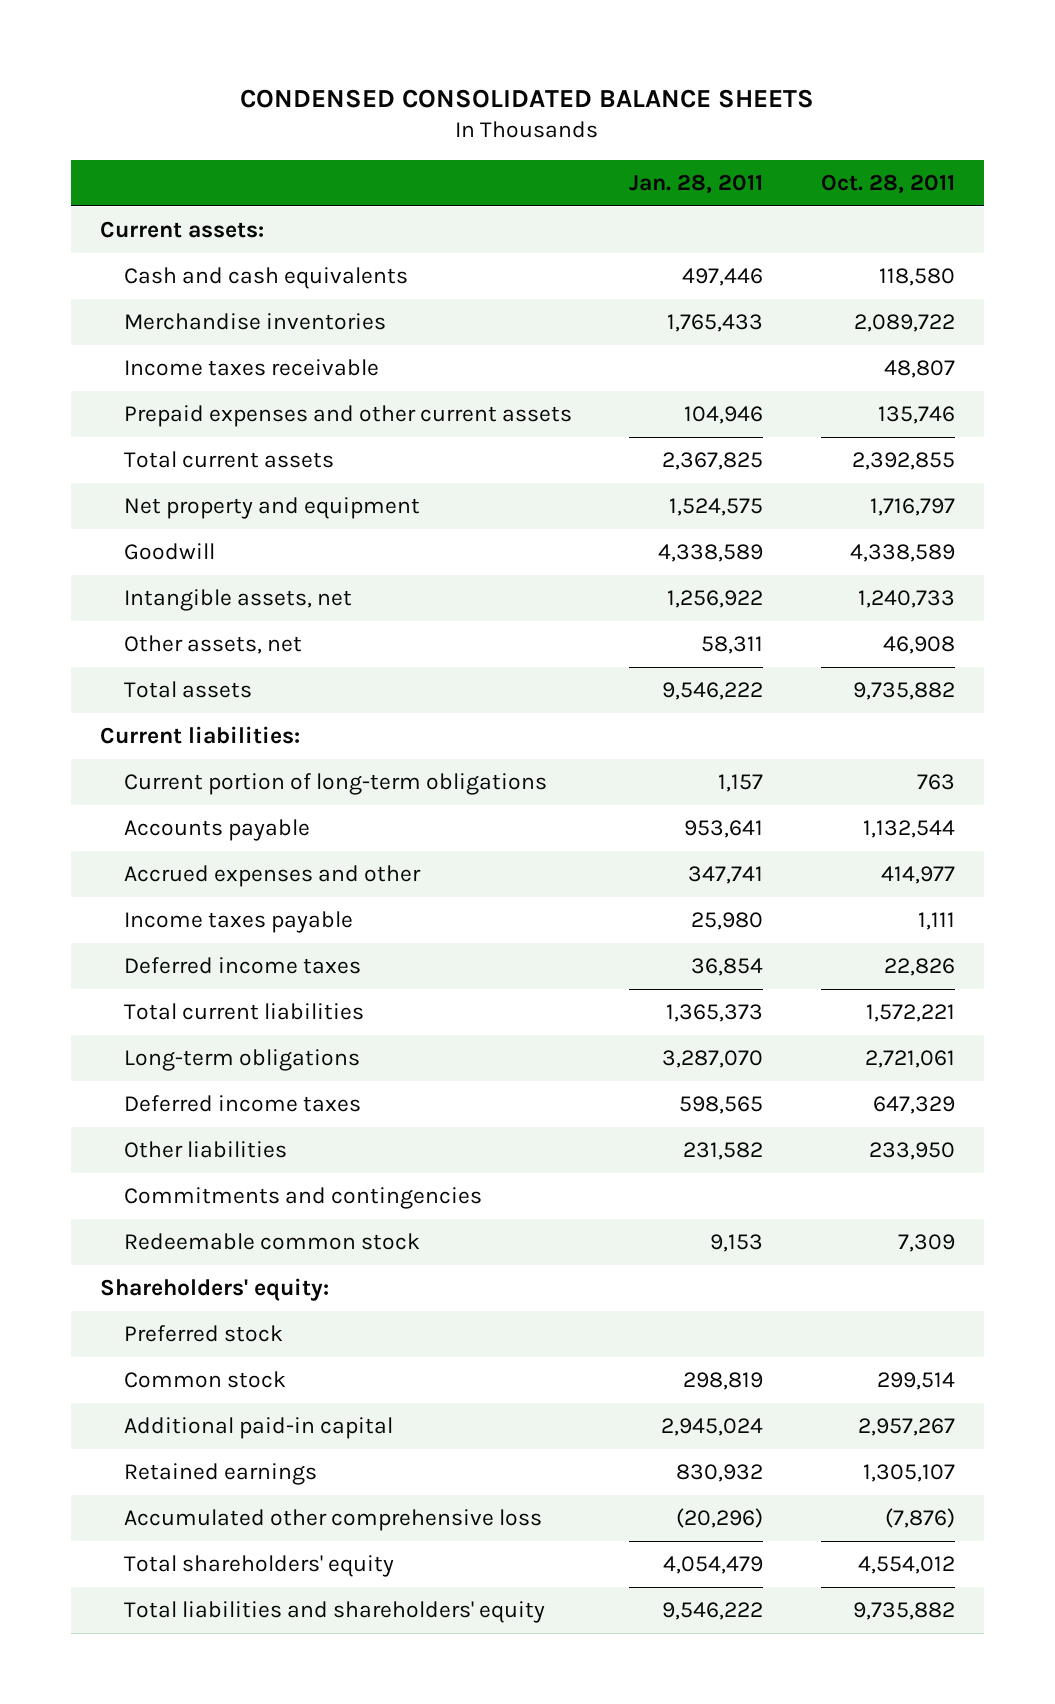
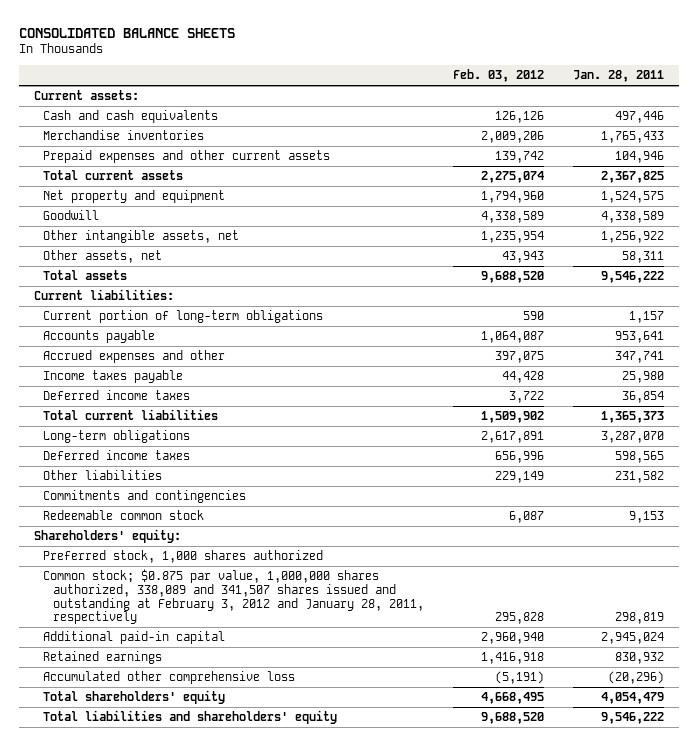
[240,88,815,108] CONDENSED CONSOLIDATED BALANCE SHEETS -> [19,27,236,38] CONSOLIDATED BALANCE SHEETS
[820,174,955,195] Oct. 28, 2011 -> none
none -> [452,69,544,83] Feb. 03, 2012
[123,358,379,376] Income taxes receivable -> none
[123,588,352,611] Intangible assets, net -> [43,230,240,244] Other intangible assets, net
[123,1324,283,1342] Preferred stock -> [43,550,324,564] Preferred stock, 1,000 shares authorized
[123,1370,286,1388] Common stock -> [43,569,424,625] Common stock; $0.875 par value, 1,000,000 shares authorized, 338,089 and 341,507 shares issued and outstanding at February 3, 2012 and January 28, 2011, respectively

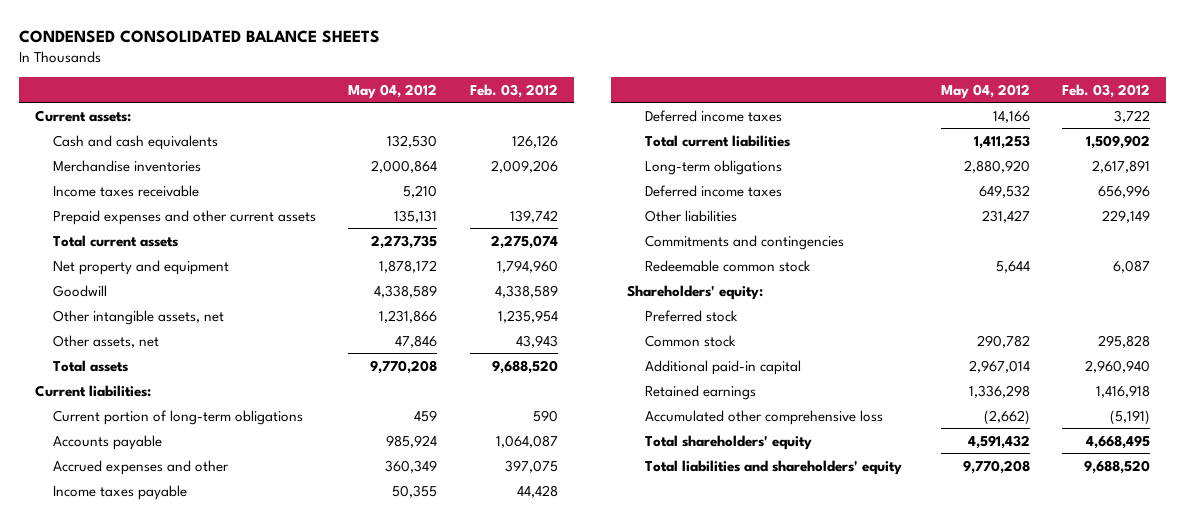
[19,27,236,38] CONSOLIDATED BALANCE SHEETS -> [18,30,380,44] CONDENSED CONSOLIDATED BALANCE SHEETS
[573,70,665,83] Jan. 28, 2011 -> none
none -> [348,83,438,99] May 04, 2012
none -> [52,184,199,197] Income taxes receivable
[43,550,324,564] Preferred stock, 1,000 shares authorized -> [645,309,739,322] Preferred stock
[43,569,424,625] Common stock; $0.875 par value, 1,000,000 shares authorized, 338,089 and 341,507 shares issued and outstanding at February 3, 2012 and January 28, 2011, respectively -> [645,334,737,347] Common stock

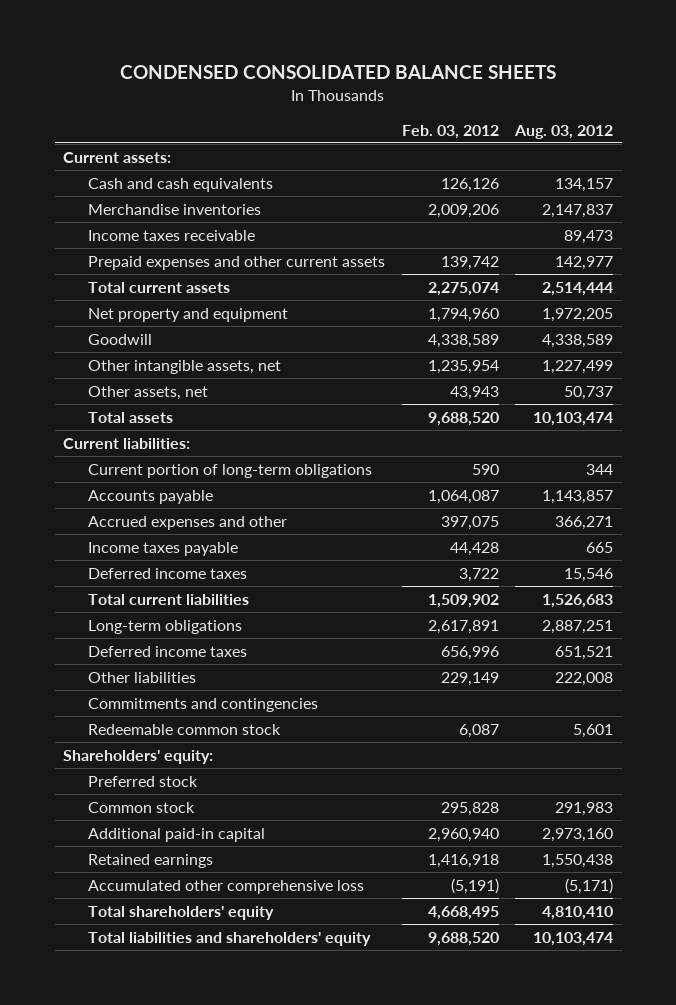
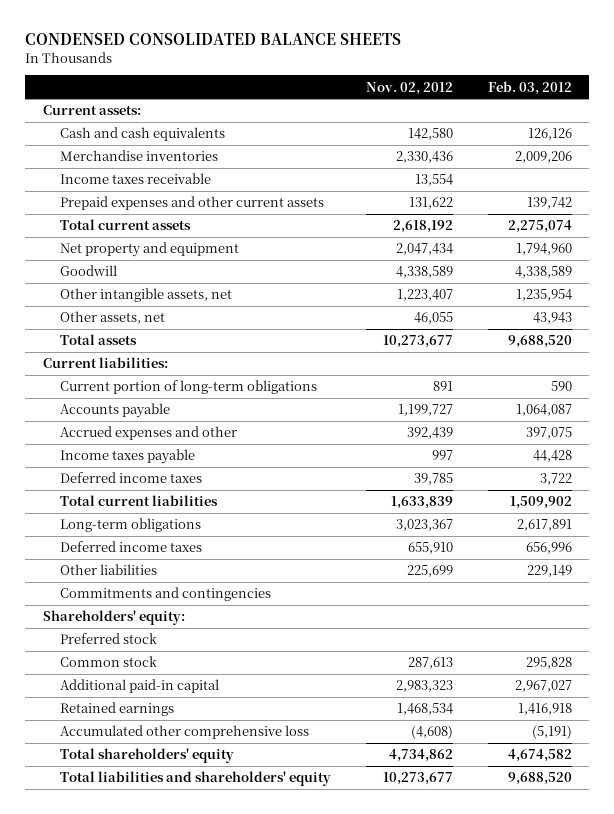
[514,124,614,139] Aug. 03, 2012 -> none
none -> [365,81,453,95] Nov. 02, 2012
[88,723,282,735] Redeemable common stock -> none
[427,827,499,842] 2,960,940 -> [514,680,572,693] 2,967,027
[427,905,499,920] 4,668,495 -> [507,749,572,763] 4,674,582

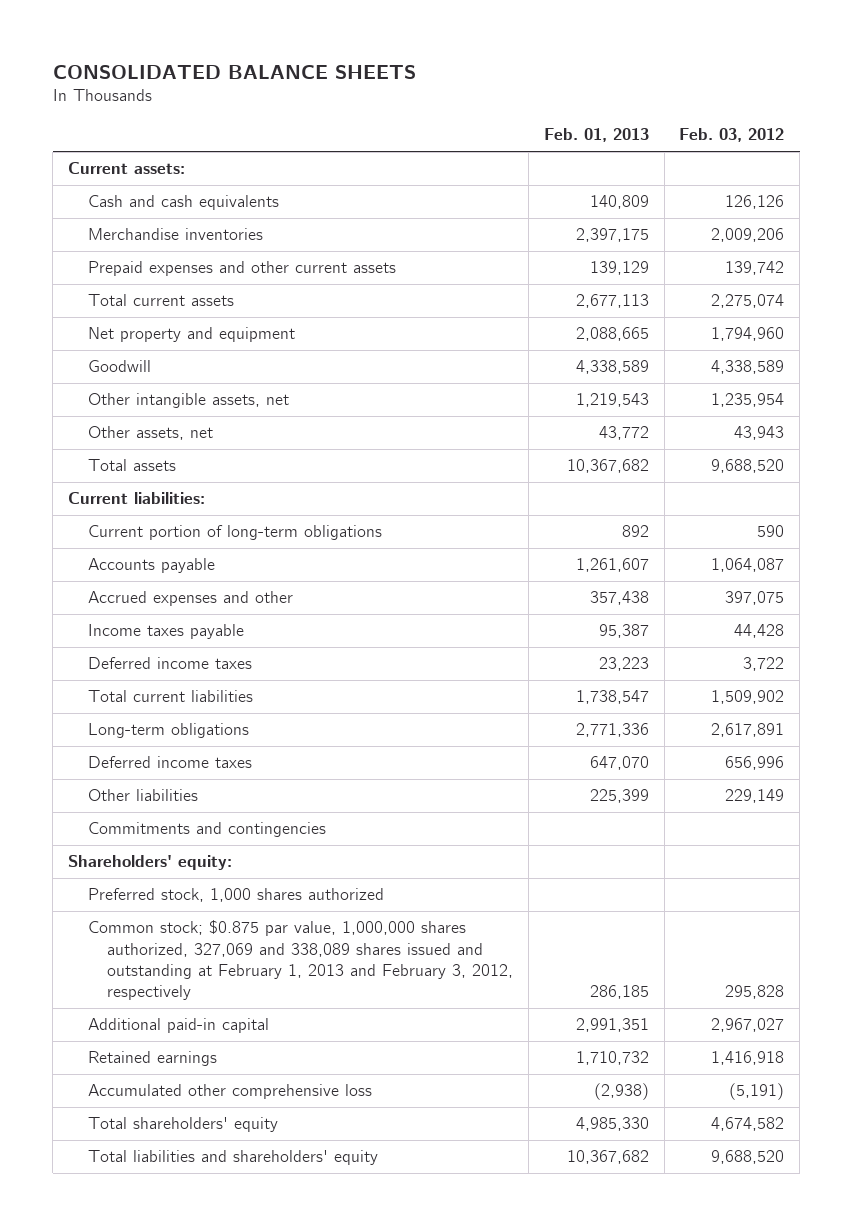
[25,33,402,46] CONDENSED CONSOLIDATED BALANCE SHEETS -> [52,64,416,79] CONSOLIDATED BALANCE SHEETS
[365,81,453,95] Nov. 02, 2012 -> none
none -> [543,128,649,143] Feb. 01, 2013
[59,173,211,185] Income taxes receivable -> none
[59,633,157,645] Preferred stock -> [87,888,384,903] Preferred stock, 1,000 shares authorized
[59,656,157,668] Common stock -> [87,920,514,1001] Common stock; $0.875 par value, 1,000,000 shares authorized, 327,069 and 338,089 shares issued and outstanding at February 1, 2013 and February 3, 2012, respectively

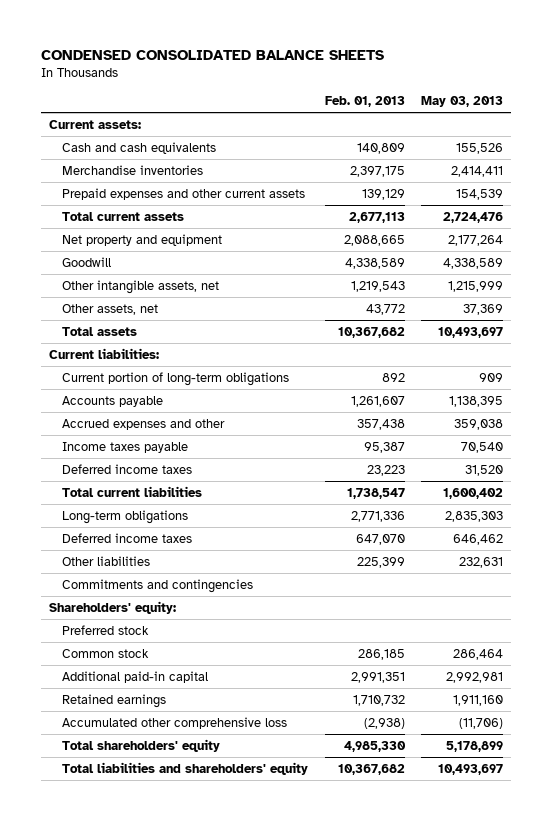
[52,64,416,79] CONSOLIDATED BALANCE SHEETS -> [41,50,385,61] CONDENSED CONSOLIDATED BALANCE SHEETS
[679,128,785,143] Feb. 03, 2012 -> none
none -> [421,96,504,108] May 03, 2013
[87,888,384,903] Preferred stock, 1,000 shares authorized -> [62,624,150,635] Preferred stock
[87,920,514,1001] Common stock; $0.875 par value, 1,000,000 shares authorized, 327,069 and 338,089 shares issued and outstanding at February 1, 2013 and February 3, 2012, respectively -> [62,648,150,658] Common stock

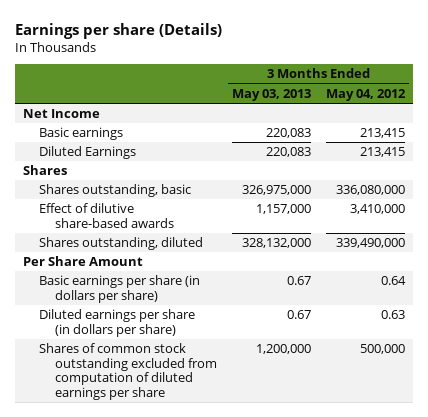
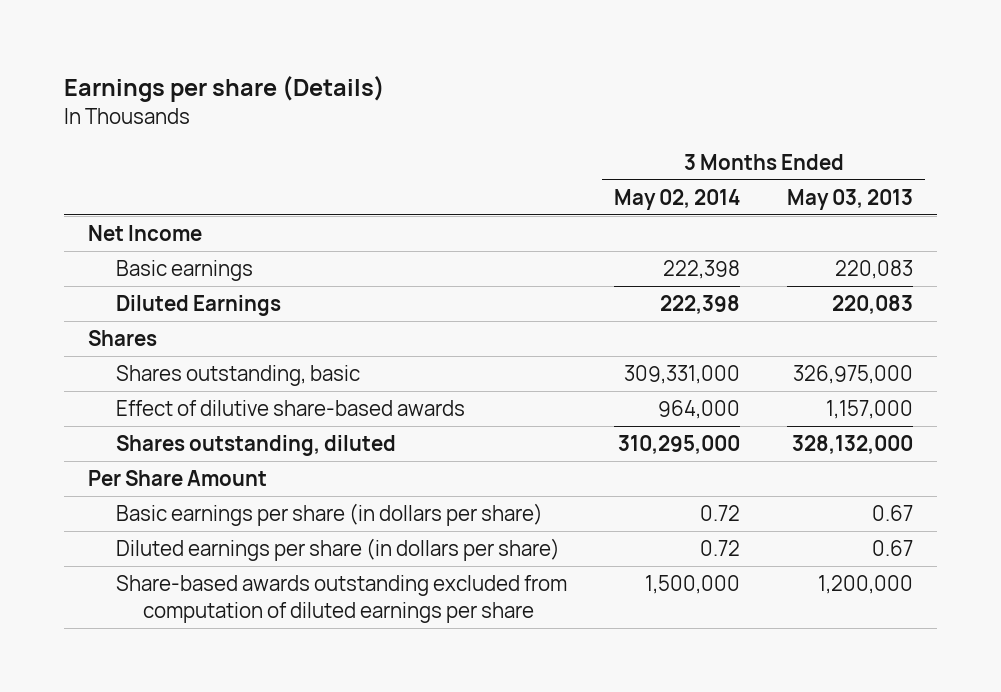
[326,88,407,101] May 04, 2012 -> none
none -> [614,188,741,210] May 02, 2014
[38,343,218,400] Shares of common stock outstanding excluded from computation of diluted earnings per share -> [115,575,567,623] Share-based awards outstanding excluded from computation of diluted earnings per share

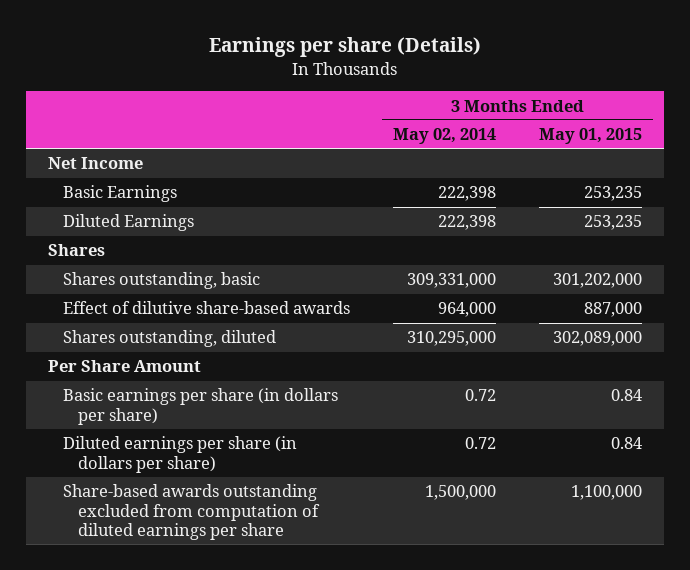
[787,188,914,210] May 03, 2013 -> none
none -> [539,128,643,145] May 01, 2015
[115,260,253,282] Basic earnings -> [62,185,177,203] Basic Earnings

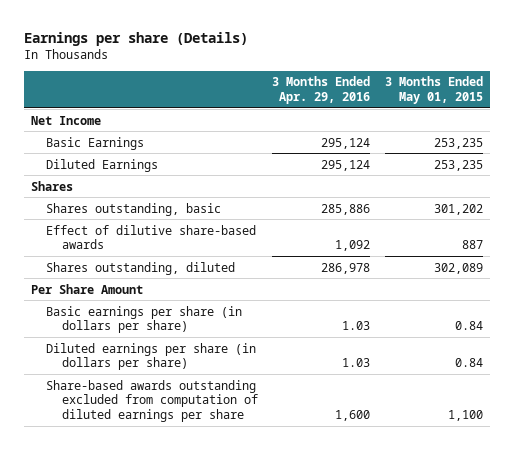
[393,128,497,145] May 02, 2014 -> none
none -> [272,76,371,104] 3 Months Ended Apr. 29, 2016
[553,273,643,289] 301,202,000 -> [433,203,483,215] 301,202
[584,302,643,318] 887,000 -> [461,240,483,250] 887
[553,331,643,347] 302,089,000 -> [433,262,483,274] 302,089
[571,485,643,501] 1,100,000 -> [447,409,483,421] 1,100

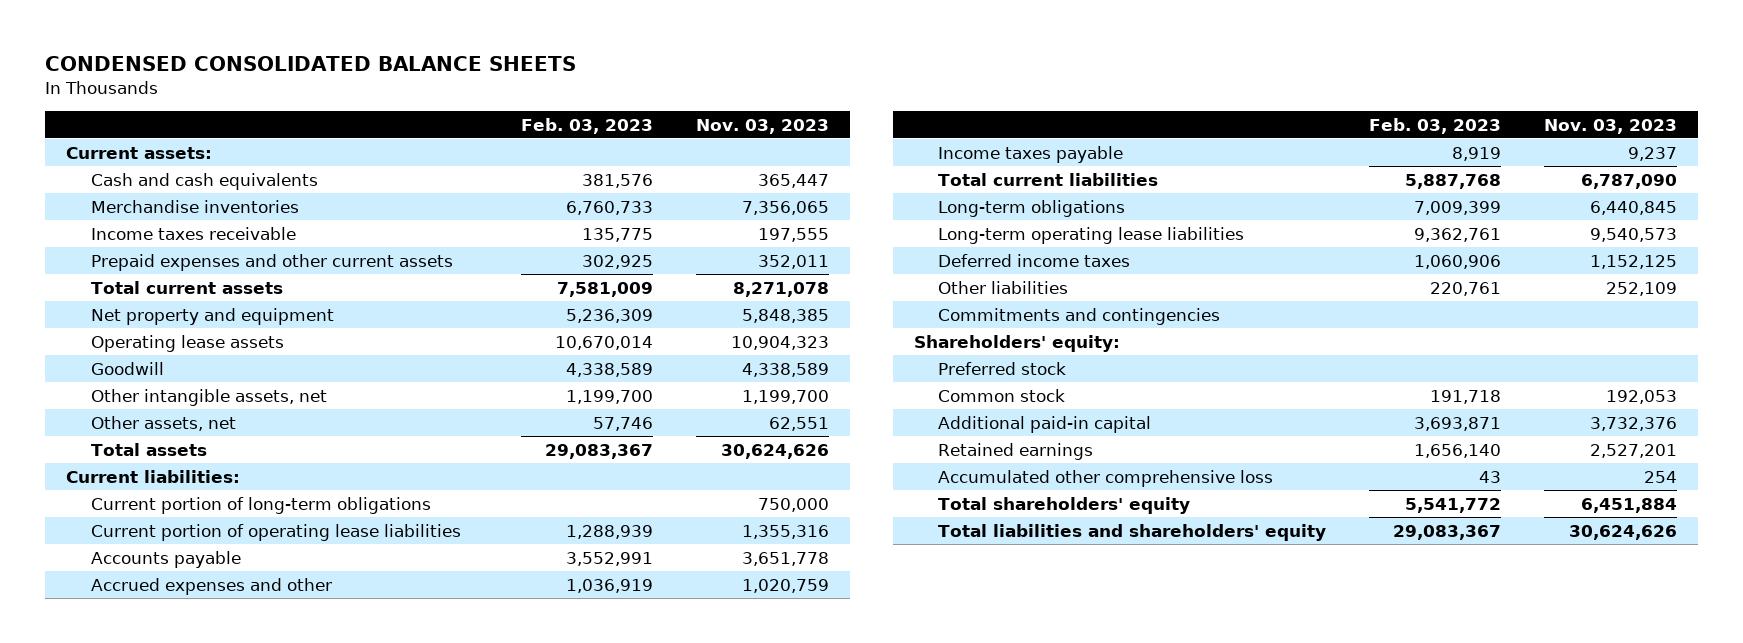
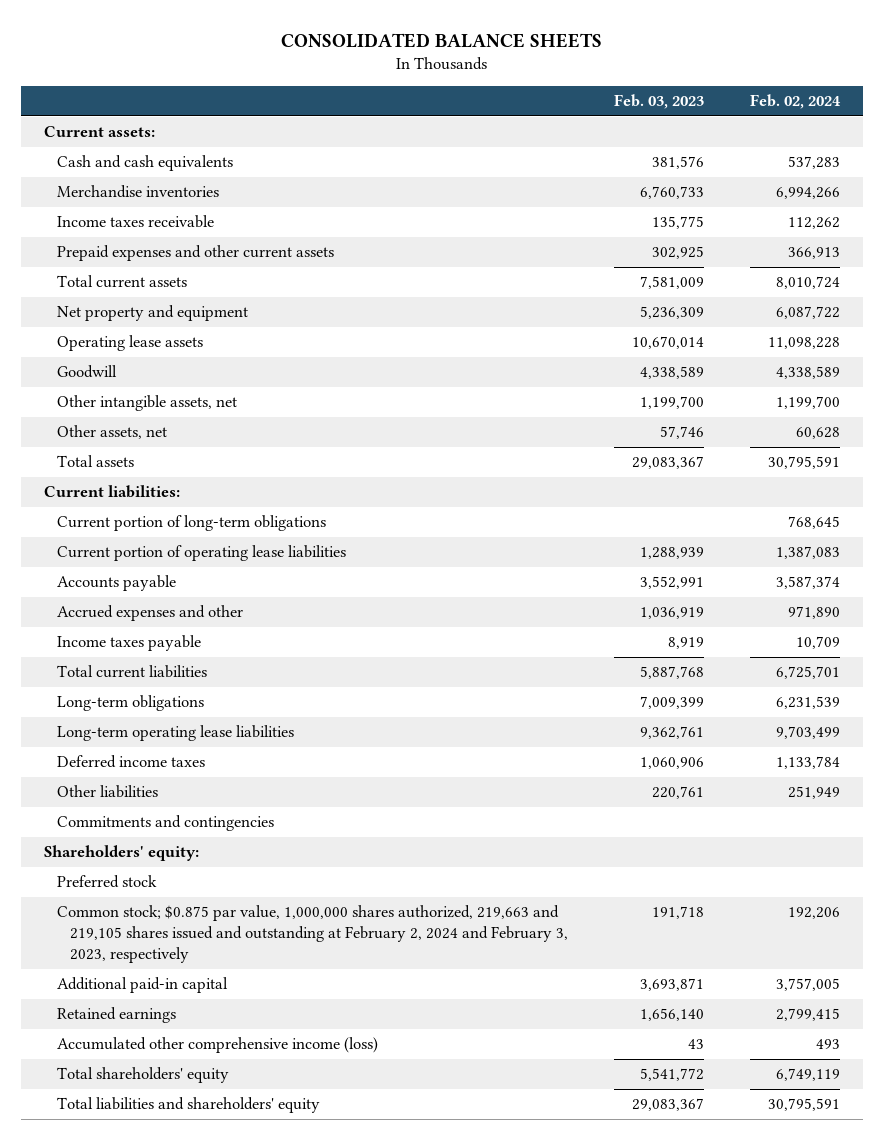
[44,56,576,72] CONDENSED CONSOLIDATED BALANCE SHEETS -> [281,32,603,48] CONSOLIDATED BALANCE SHEETS
[695,118,829,134] Nov. 03, 2023 -> none
none -> [750,94,842,110] Feb. 02, 2024
[938,388,1066,402] Common stock -> [56,905,568,964] Common stock; $0.875 par value, 1,000,000 shares authorized, 219,663 and 219,105 shares issued and outstanding at February 2, 2024 and February 3, 2023, respectively
[938,469,1274,487] Accumulated other comprehensive loss -> [56,1037,378,1054] Accumulated other comprehensive income (loss)

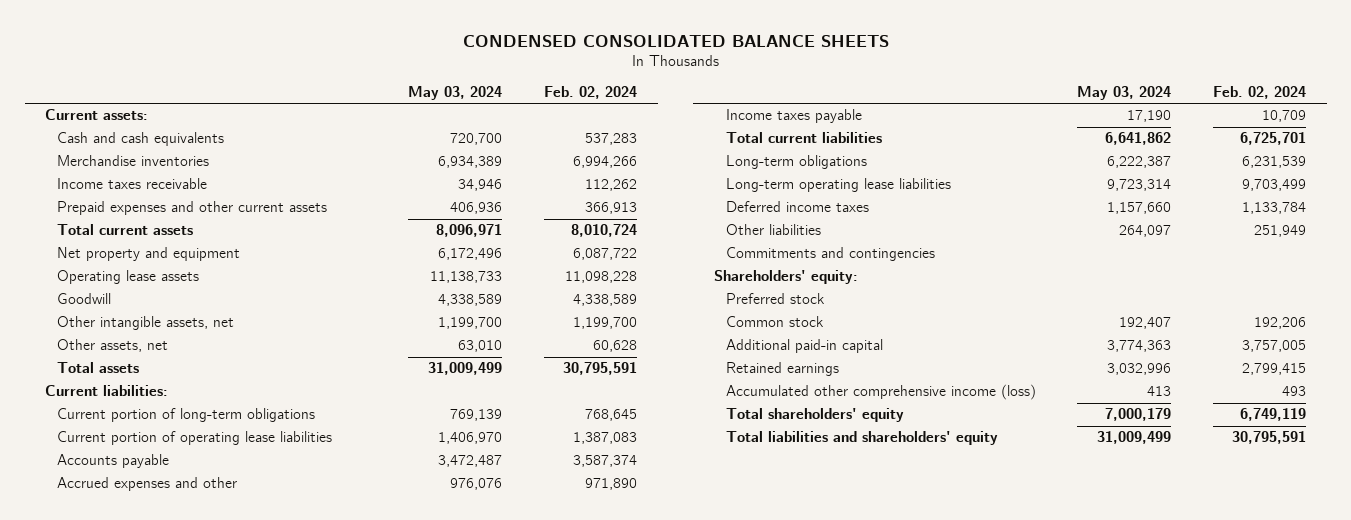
[281,32,603,48] CONSOLIDATED BALANCE SHEETS -> [462,34,889,47] CONDENSED CONSOLIDATED BALANCE SHEETS
[613,94,704,110] Feb. 03, 2023 -> none
none -> [408,85,503,100] May 03, 2024
[56,905,568,964] Common stock; $0.875 par value, 1,000,000 shares authorized, 219,663 and 219,105 shares issued and outstanding at February 2, 2024 and February 3, 2023, respectively -> [725,316,824,328] Common stock

